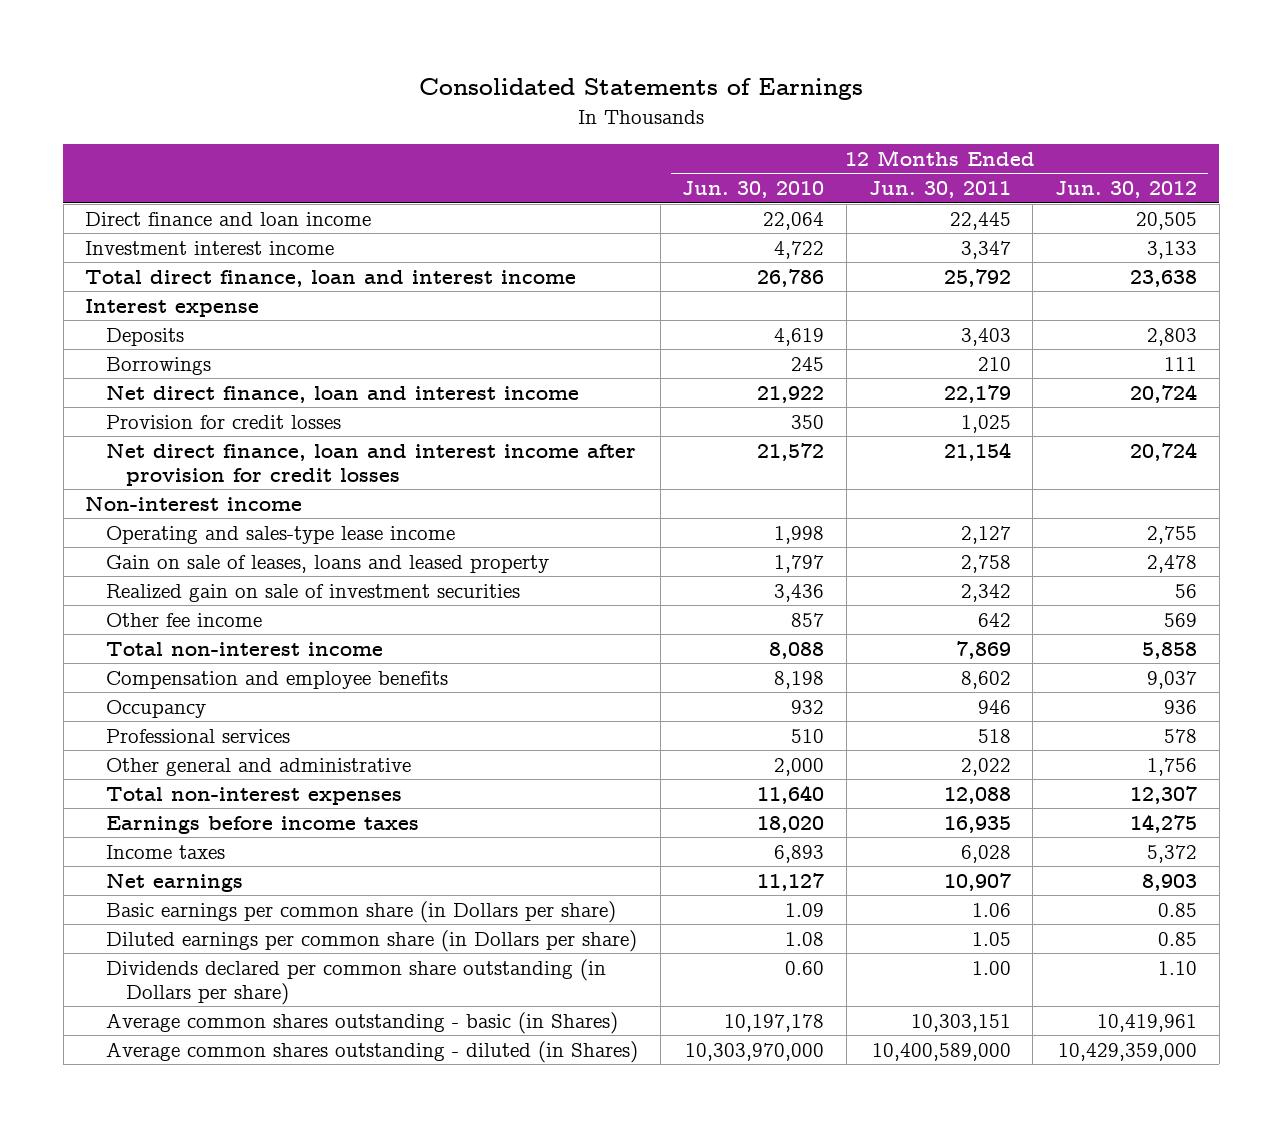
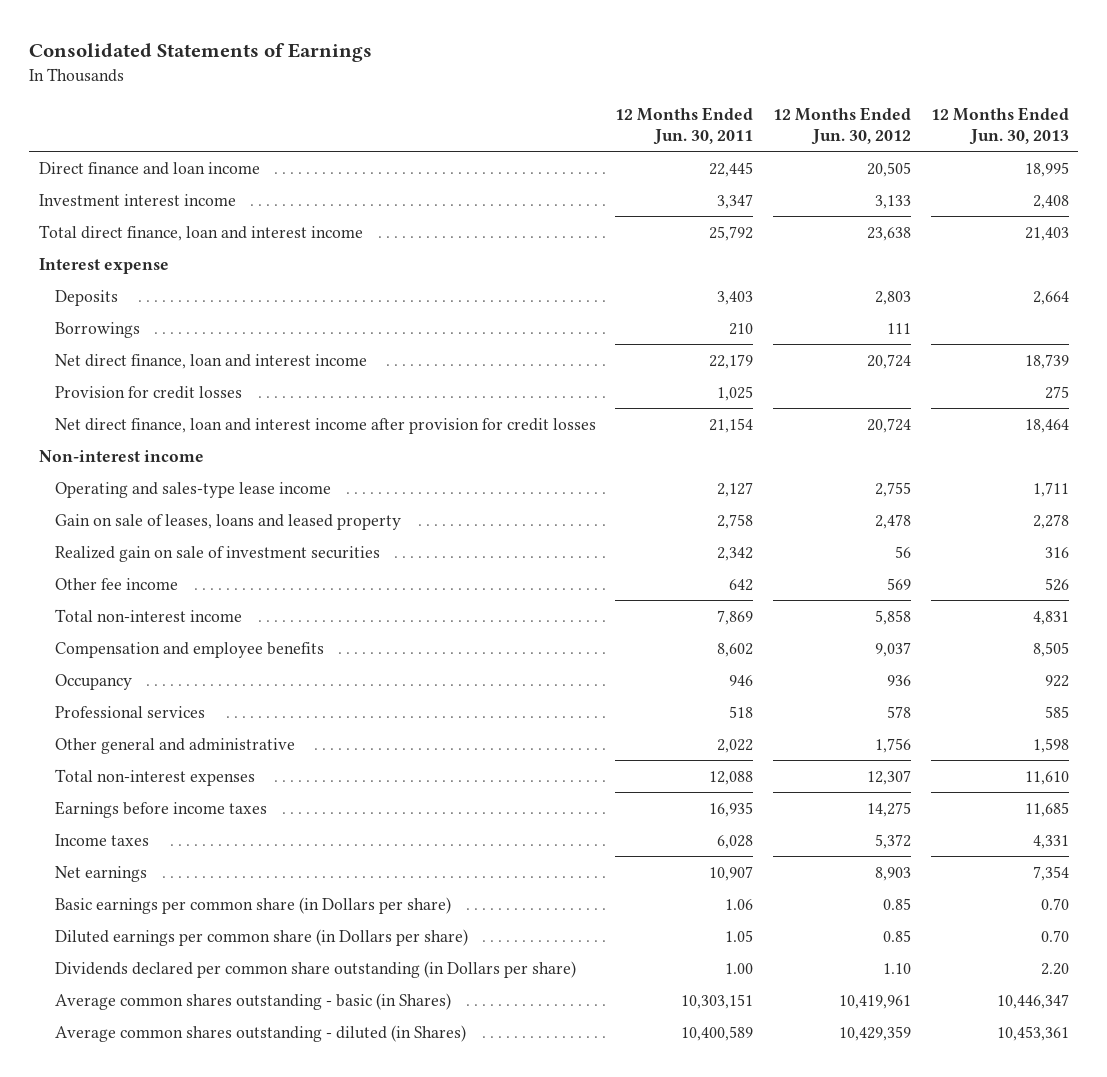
[682,181,825,199] Jun. 30, 2010 -> none
none -> [930,106,1069,146] 12 Months Ended Jun. 30, 2013
[871,1042,1011,1061] 10,400,589,000 -> [681,1025,754,1041] 10,400,589
[1058,1042,1198,1061] 10,429,359,000 -> [839,1025,912,1041] 10,429,359

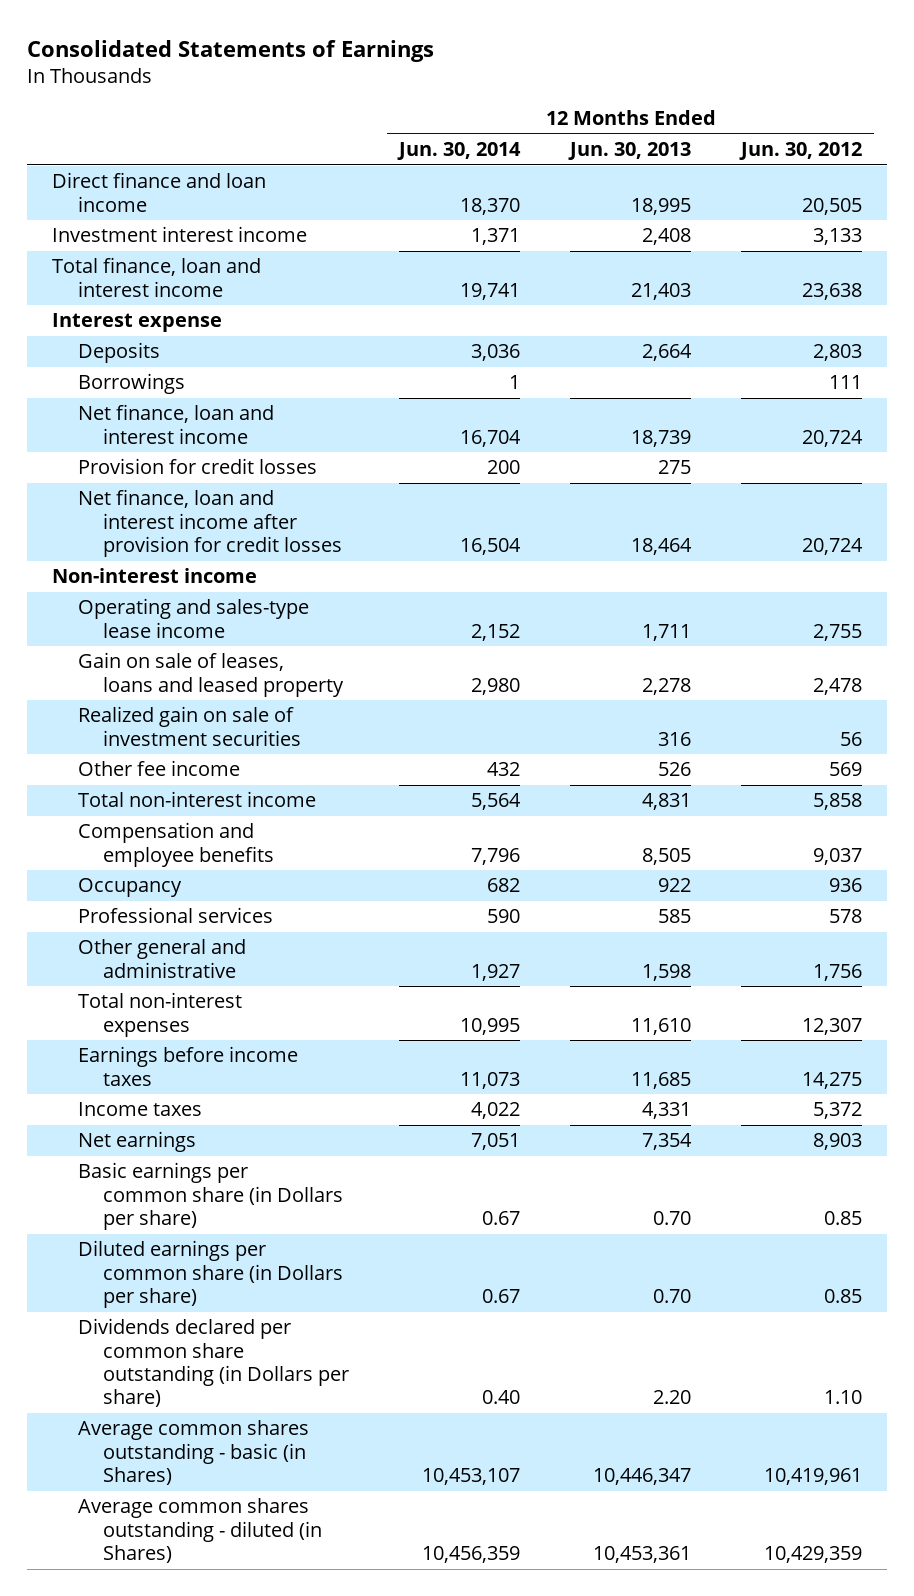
[615,106,754,146] 12 Months Ended Jun. 30, 2011 -> none
none -> [397,142,522,161] Jun. 30, 2014
[38,224,363,241] Total direct finance, loan and interest income -> [52,257,262,297] Total finance, loan and interest income
[54,353,367,369] Net direct finance, loan and interest income -> [77,404,274,444] Net finance, loan and interest income
[54,417,596,434] Net direct finance, loan and interest income after provision for credit losses -> [77,489,343,557] Net finance, loan and interest income after provision for credit losses

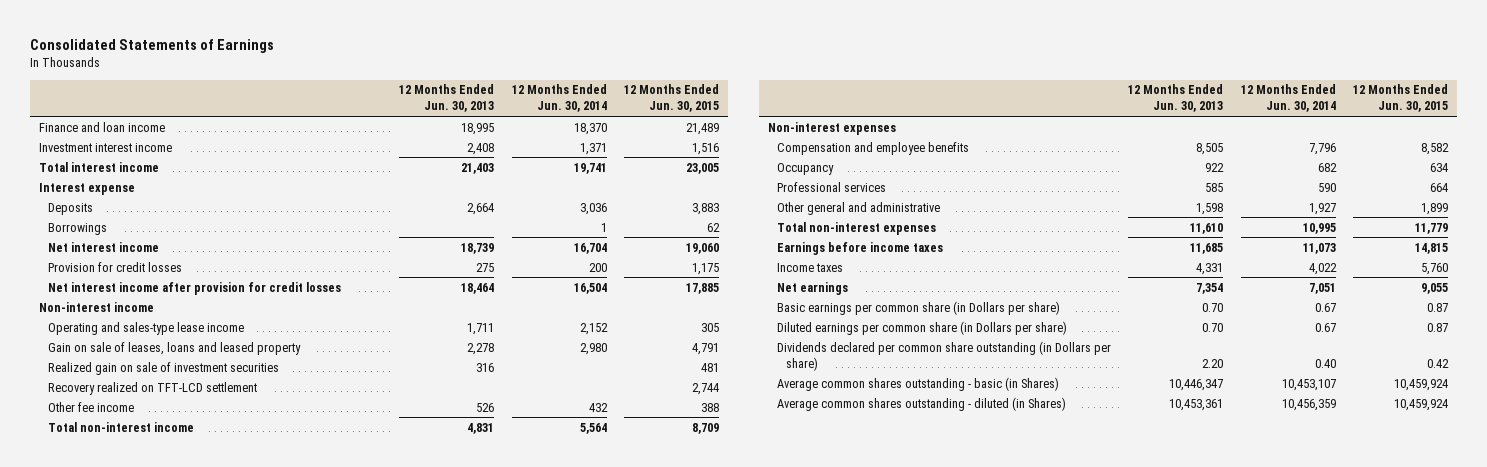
[739,142,863,161] Jun. 30, 2012 -> none
none -> [624,84,720,113] 12 Months Ended Jun. 30, 2015
[52,172,267,212] Direct finance and loan income -> [38,121,165,132] Finance and loan income
[52,257,262,297] Total finance, loan and interest income -> [38,161,159,172] Total interest income
[77,404,274,444] Net finance, loan and interest income -> [47,241,159,252] Net interest income
[77,489,343,557] Net finance, loan and interest income after provision for credit losses -> [47,281,341,295] Net interest income after provision for credit losses
none -> [47,381,257,395] Recovery realized on TFT-LCD settlement
none -> [768,121,897,135] Non-interest expenses

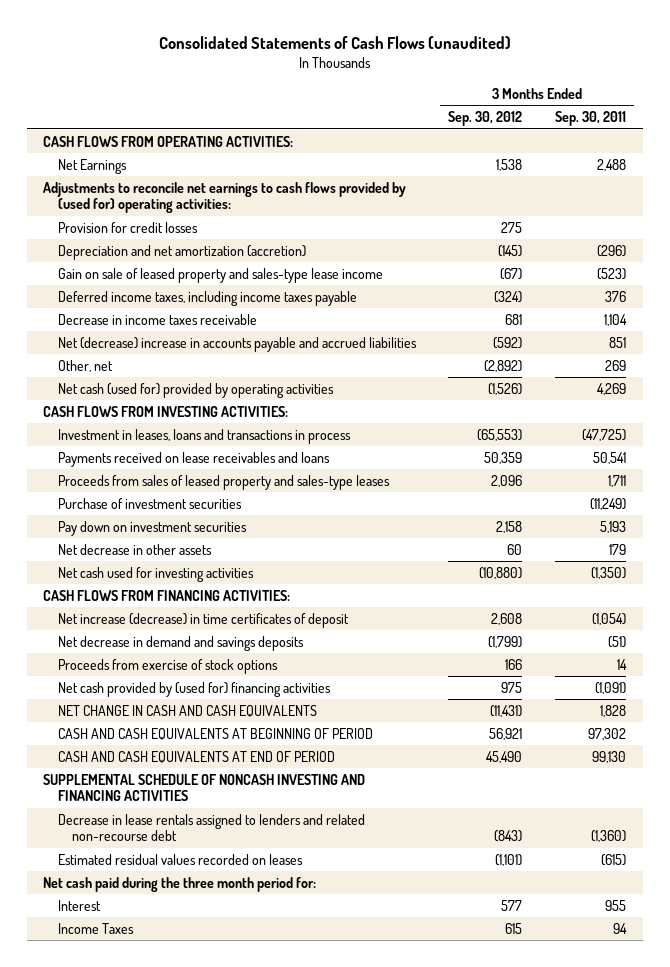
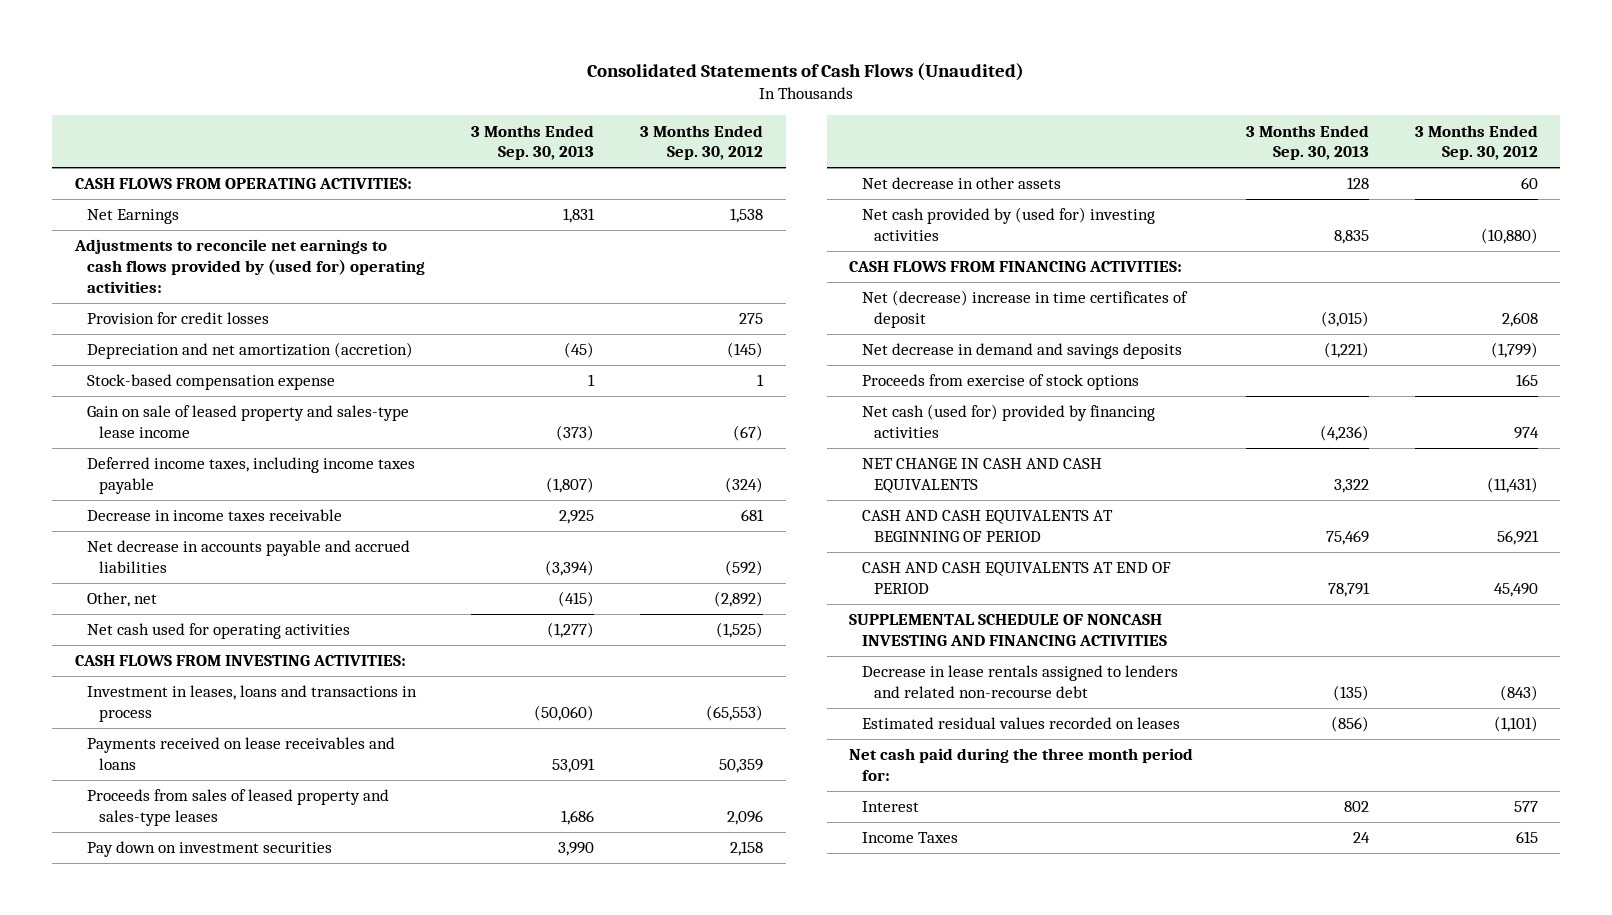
[158,36,511,50] Consolidated Statements of Cash Flows (unaudited) -> [587,63,1025,82] Consolidated Statements of Cash Flows (Unaudited)
[555,111,627,127] Sep. 30, 2011 -> none
none -> [470,124,594,161] 3 Months Ended Sep. 30, 2013
none -> [86,374,335,391] Stock-based compensation expense
[57,336,417,352] Net (decrease) increase in accounts payable and accrued liabilities -> [86,540,410,573] Net decrease in accounts payable and accrued liabilities
[57,382,334,398] Net cash (used for) provided by operating activities -> [86,623,350,640] Net cash used for operating activities
[488,382,523,395] (1,526) -> [715,622,763,639] (1,525)
[57,497,242,509] Purchase of investment securities -> none
[57,566,254,582] Net cash used for investing activities -> [861,207,1155,241] Net cash provided by (used for) investing activities
[57,612,349,628] Net increase (decrease) in time certificates of deposit -> [861,290,1188,328] Net (decrease) increase in time certificates of deposit
[505,658,523,670] 166 -> [1515,374,1538,387] 165
[57,681,331,697] Net cash provided by (used for) financing activities -> [861,404,1155,438] Net cash (used for) provided by financing activities
[501,681,523,693] 975 -> [1513,426,1539,439] 974

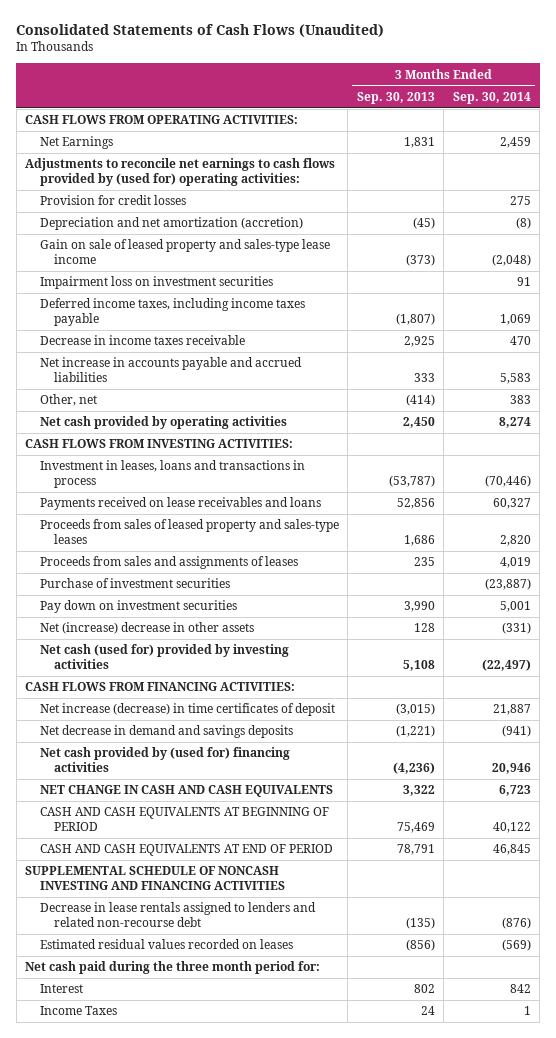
[639,124,763,161] 3 Months Ended Sep. 30, 2012 -> none
none -> [452,92,531,105] Sep. 30, 2014
[86,374,335,391] Stock-based compensation expense -> none
none -> [39,276,273,290] Impairment loss on investment securities
[86,540,410,573] Net decrease in accounts payable and accrued liabilities -> [39,357,302,383] Net increase in accounts payable and accrued liabilities
[544,559,594,576] (3,394) -> [413,373,435,383] 333
[557,591,594,608] (415) -> [405,394,435,407] (414)
[86,623,350,640] Net cash used for operating activities -> [39,416,287,430] Net cash provided by operating activities
[546,622,594,639] (1,277) -> [402,417,435,429] 2,450
[533,704,594,721] (50,060) -> [388,475,435,488] (53,787)
[551,757,595,773] 53,091 -> [396,498,435,510] 52,856
none -> [39,556,298,570] Proceeds from sales and assignments of leases
none -> [39,578,230,589] Purchase of investment securities
[861,177,1061,190] Net decrease in other assets -> [39,622,254,635] Net (increase) decrease in other assets
[861,207,1155,241] Net cash provided by (used for) investing activities -> [39,644,289,670] Net cash (used for) provided by investing activities
[1333,229,1369,244] 8,835 -> [402,660,435,672] 5,108
[861,290,1188,328] Net (decrease) increase in time certificates of deposit -> [39,703,335,717] Net increase (decrease) in time certificates of deposit
[861,374,1139,391] Proceeds from exercise of stock options -> none
[861,404,1155,438] Net cash (used for) provided by financing activities -> [39,747,290,773] Net cash provided by (used for) financing activities

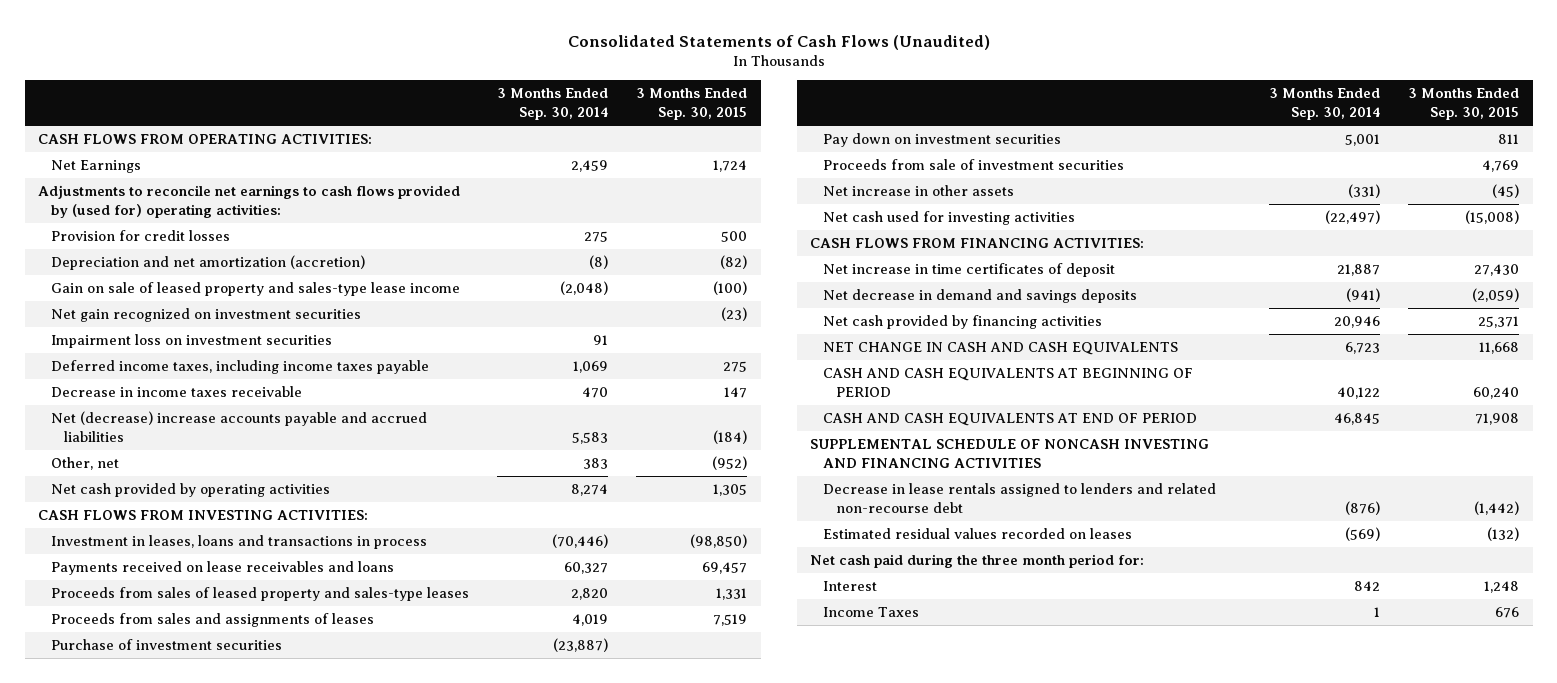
[356,92,435,105] Sep. 30, 2013 -> none
none -> [635,88,747,121] 3 Months Ended Sep. 30, 2015
none -> [51,307,362,322] Net gain recognized on investment securities
[39,357,302,383] Net increase in accounts payable and accrued liabilities -> [51,410,428,442] Net (decrease) increase accounts payable and accrued liabilities
none -> [823,158,1125,170] Proceeds from sale of investment securities
[39,622,254,635] Net (increase) decrease in other assets -> [823,184,1015,196] Net increase in other assets
[39,644,289,670] Net cash (used for) provided by investing activities -> [823,210,1076,225] Net cash used for investing activities
[39,703,335,717] Net increase (decrease) in time certificates of deposit -> [823,262,1116,277] Net increase in time certificates of deposit
[39,747,290,773] Net cash provided by (used for) financing activities -> [823,314,1103,329] Net cash provided by financing activities

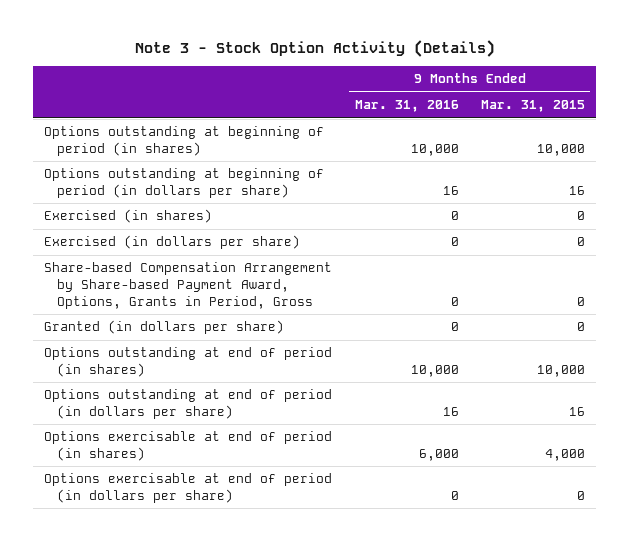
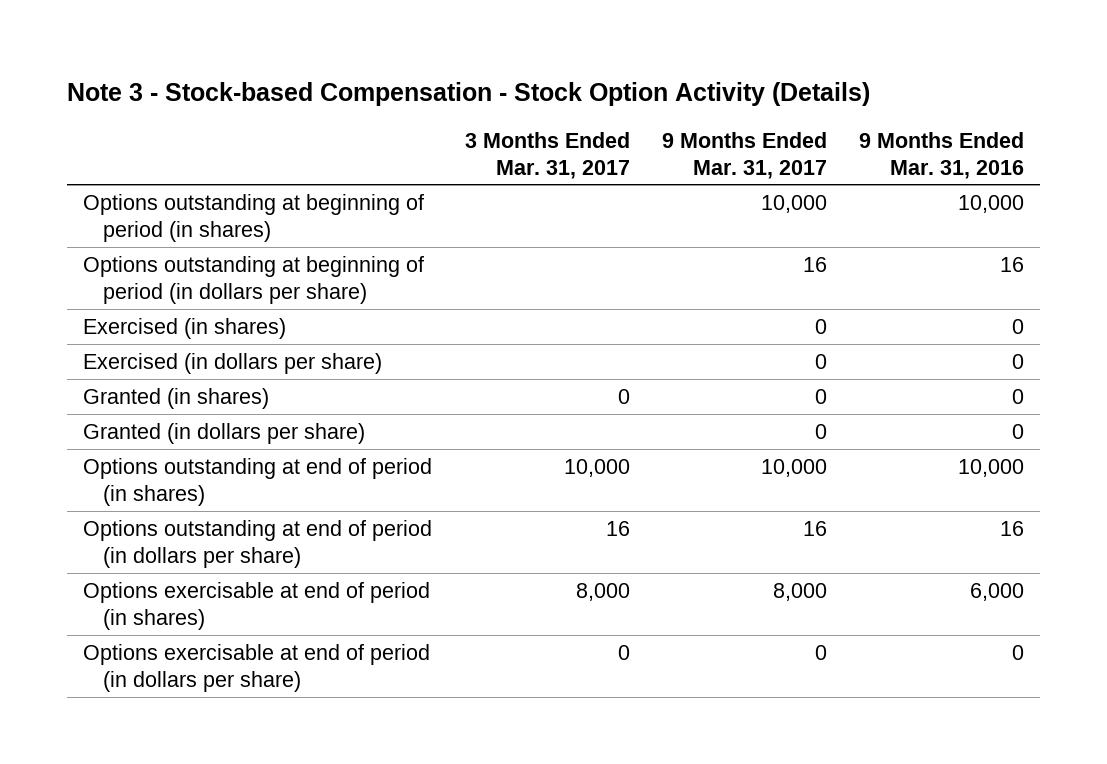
[134,40,495,58] Note 3 - Stock Option Activity (Details) -> [67,82,871,107] Note 3 - Stock-based Compensation - Stock Option Activity (Details)
[480,100,585,113] Mar. 31, 2015 -> none
none -> [464,131,630,179] 3 Months Ended Mar. 31, 2017
none -> [661,131,827,179] 9 Months Ended Mar. 31, 2017
[44,262,333,309] Share-based Compensation Arrangement by Share-based Payment Award, Options, Grants in Period, Gross -> [83,387,270,409] Granted (in shares)

